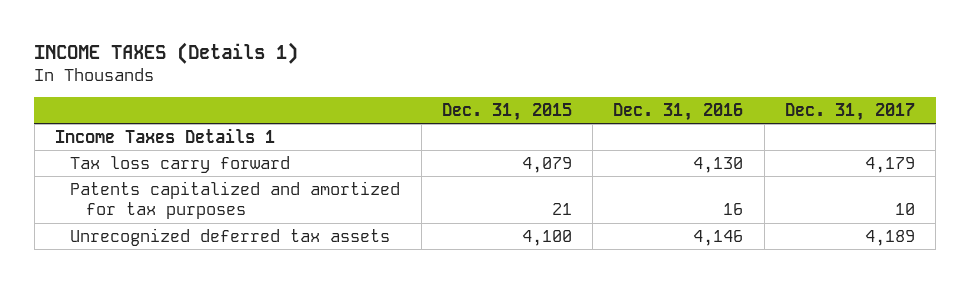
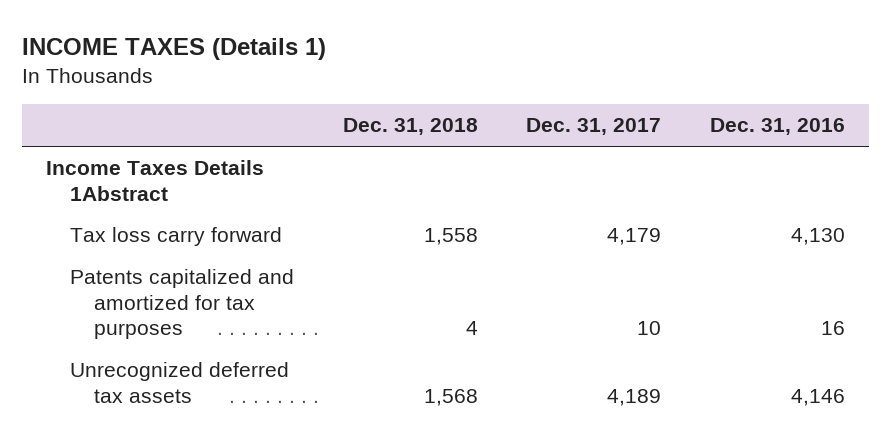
[441,102,572,121] Dec. 31, 2015 -> none
none -> [342,118,478,136] Dec. 31, 2018
[54,127,275,143] Income Taxes Details 1 -> [46,160,265,201] Income Taxes Details 1Abstract

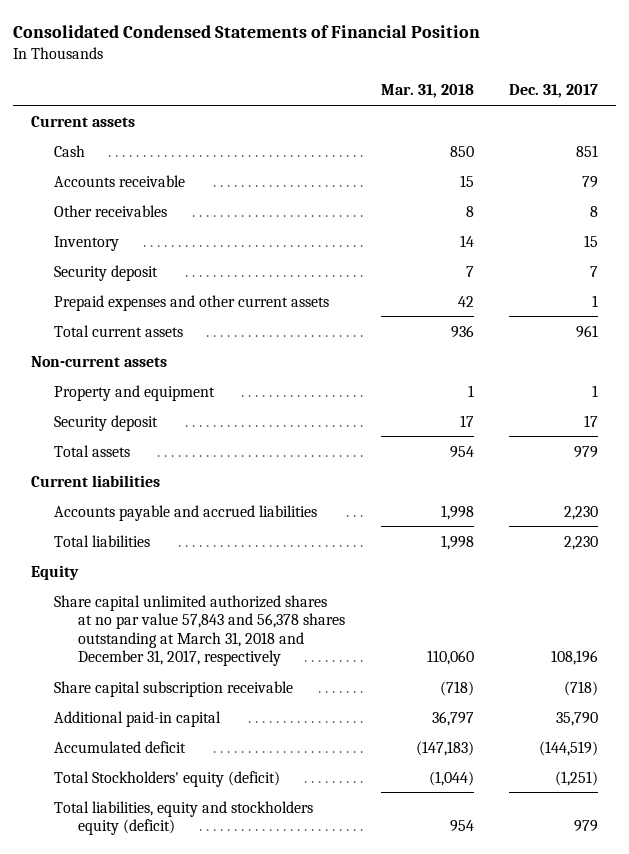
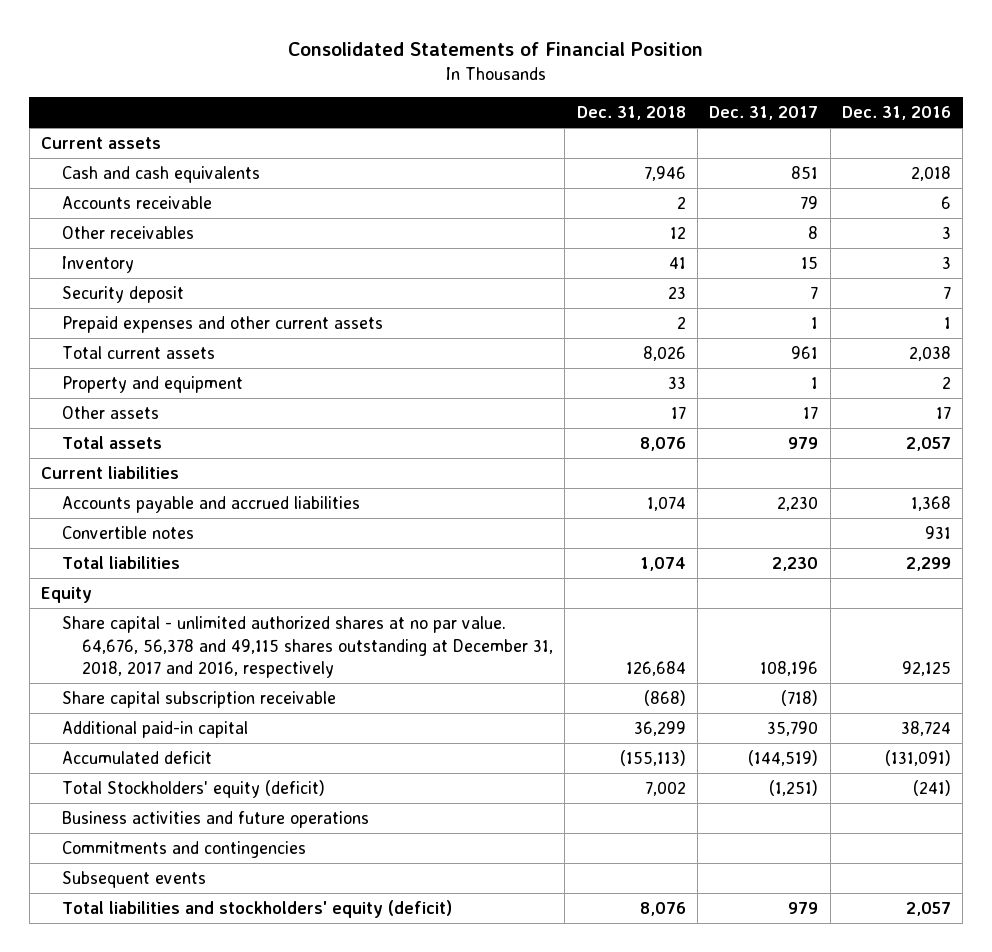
[13,24,481,38] Consolidated Condensed Statements of Financial Position -> [288,42,704,57] Consolidated Statements of Financial Position
[380,84,474,99] Mar. 31, 2018 -> none
none -> [576,106,686,121] Dec. 31, 2018
none -> [842,106,952,121] Dec. 31, 2016
[54,144,86,157] Cash -> [61,166,260,184] Cash and cash equivalents
[30,355,167,367] Non-current assets -> none
[54,414,159,431] Security deposit -> none
none -> [61,406,159,420] Other assets
none -> [61,526,194,540] Convertible notes
[54,594,346,667] Share capital unlimited authorized shares at no par value 57,843 and 56,378 shares outstanding at March 31, 2018 and December 31, 2017, respectively -> [61,616,554,679] Share capital - unlimited authorized shares at no par value. 64,676, 56,378 and 49,115 shares outstanding at December 31, 2018, 2017 and 2016, respectively
none -> [61,811,369,829] Business activities and future operations
none -> [61,841,306,859] Commitments and contingencies
none -> [61,871,206,889] Subsequent events
[54,800,314,836] Total liabilities, equity and stockholders equity (deficit) -> [61,900,452,919] Total liabilities and stockholders' equity (deficit)

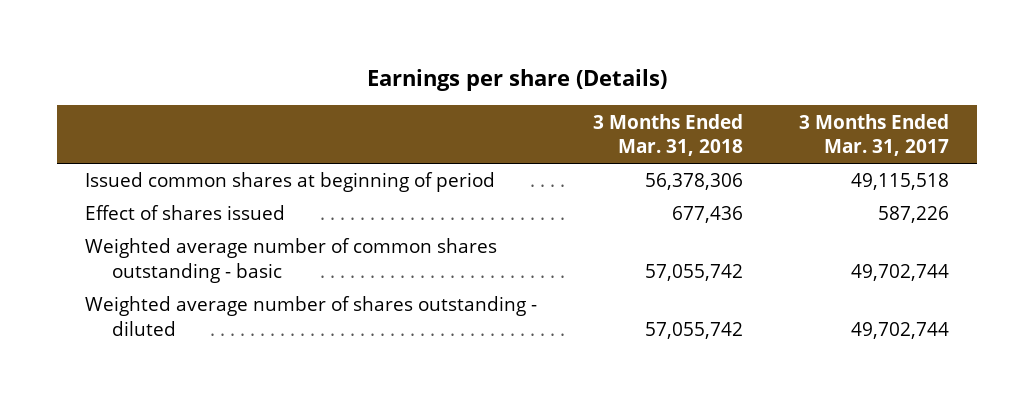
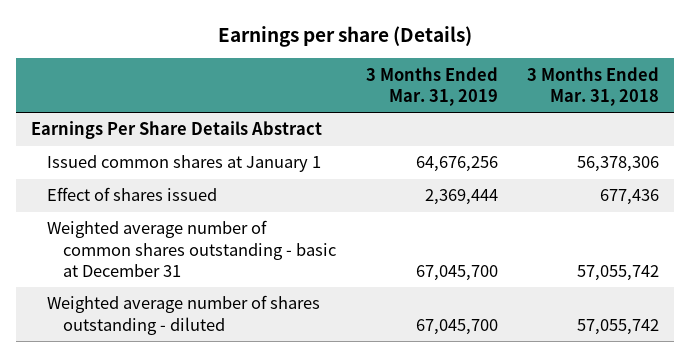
[798,113,949,157] 3 Months Ended Mar. 31, 2017 -> none
none -> [365,66,498,107] 3 Months Ended Mar. 31, 2019
none -> [31,121,323,140] Earnings Per Share Details Abstract
[84,172,495,193] Issued common shares at beginning of period -> [47,155,322,173] Issued common shares at January 1
[84,238,497,283] Weighted average number of common shares outstanding - basic -> [47,220,337,278] Weighted average number of common shares outstanding - basic at December 31

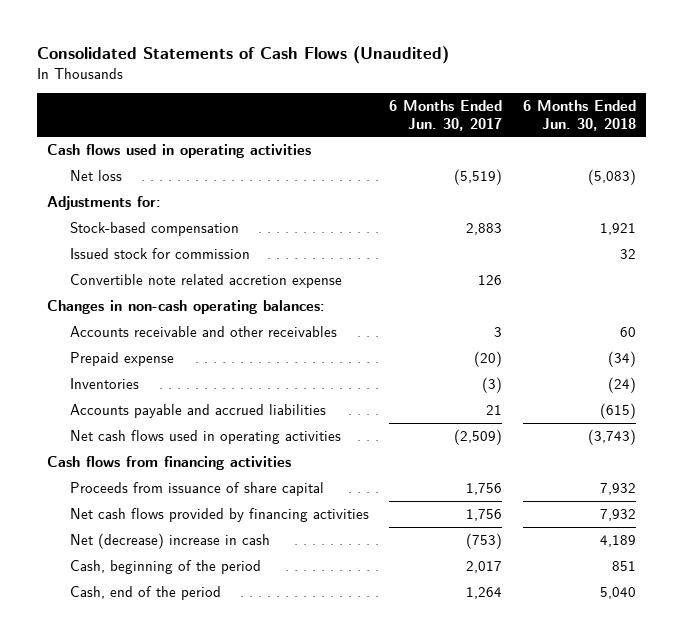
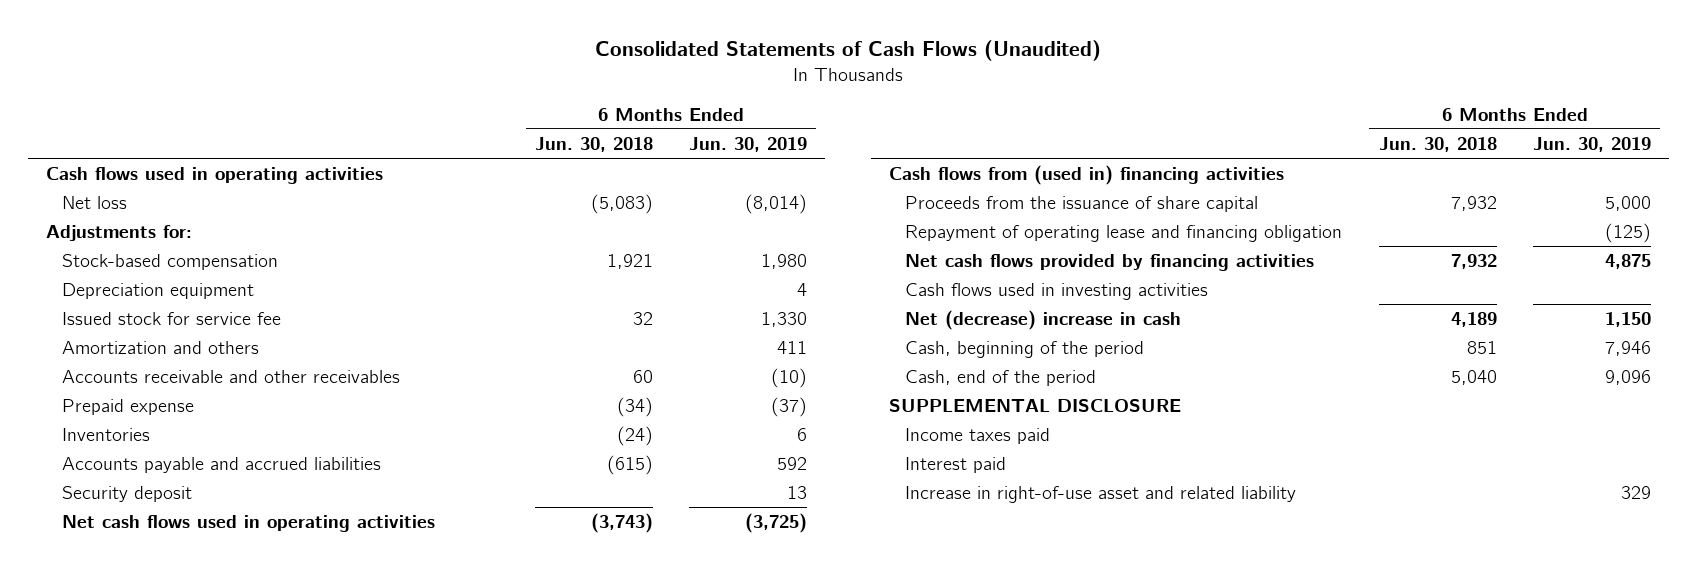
[389,100,503,131] 6 Months Ended Jun. 30, 2017 -> none
none -> [689,136,808,152] Jun. 30, 2019
[69,273,342,288] Convertible note related accretion expense -> none
[46,299,325,314] Changes in non-cash operating balances: -> none
none -> [61,282,254,299] Depreciation equipment
[69,247,250,259] Issued stock for commission -> [61,311,281,325] Issued stock for service fee
none -> [61,340,259,354] Amortization and others
none -> [61,485,192,502] Security deposit
[46,455,291,470] Cash flows from financing activities -> [889,164,1285,185] Cash flows from (used in) financing activities
[69,481,324,496] Proceeds from issuance of share capital -> [905,195,1259,212] Proceeds from the issuance of share capital
none -> [905,224,1343,242] Repayment of operating lease and financing obligation
none -> [905,282,1209,300] Cash flows used in investing activities
none -> [889,398,1182,412] SUPPLEMENTAL DISCLOSURE
none -> [905,427,1051,444] Income taxes paid
none -> [905,456,1007,473] Interest paid
none -> [905,485,1297,503] Increase in right-of-use asset and related liability

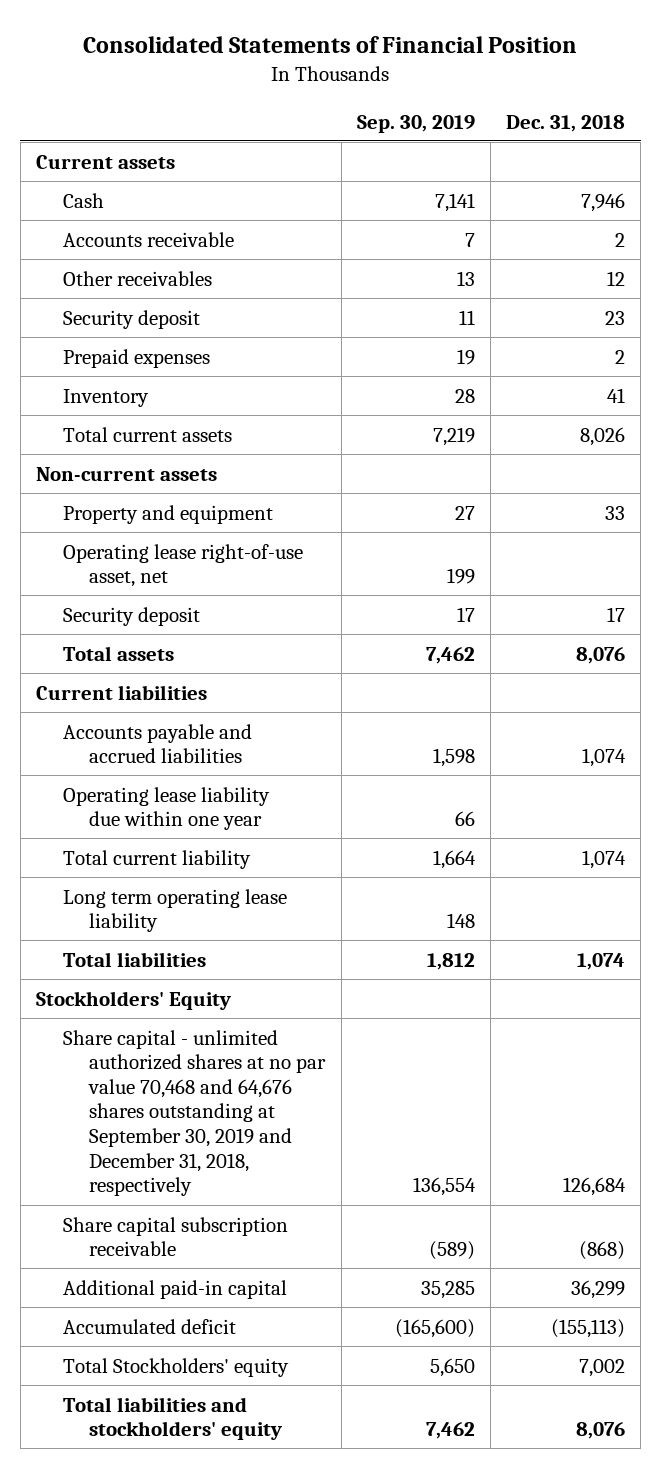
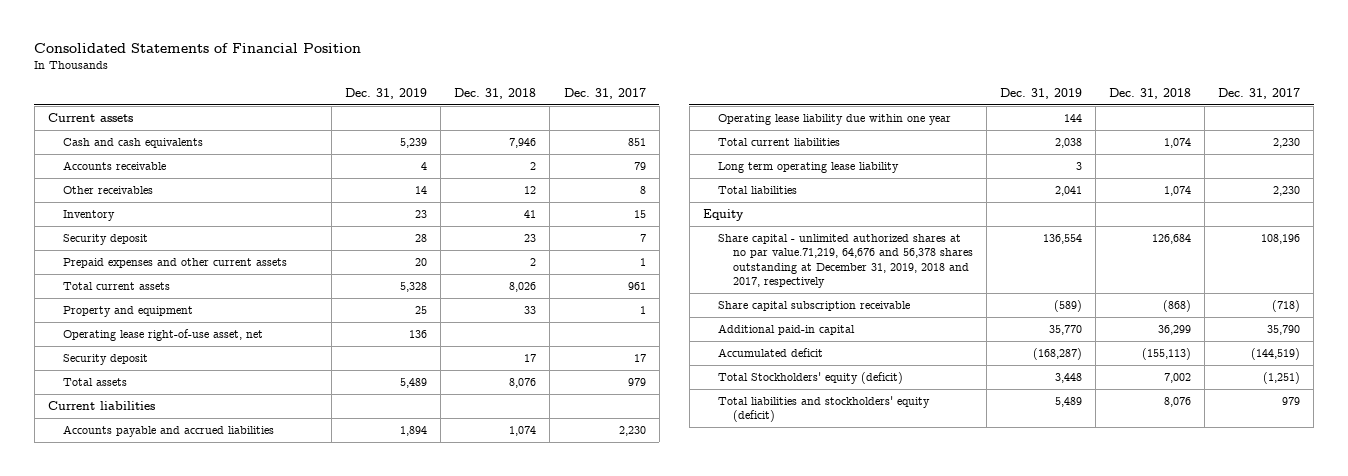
[356,114,475,133] Sep. 30, 2019 -> none
none -> [345,88,428,100] Dec. 31, 2019
none -> [563,88,646,100] Dec. 31, 2017
[62,192,104,208] Cash -> [63,137,204,148] Cash and cash equivalents
[62,348,210,368] Prepaid expenses -> none
[62,309,200,329] Security deposit -> [63,233,149,245] Security deposit
none -> [63,257,288,268] Prepaid expenses and other current assets
[35,466,217,481] Non-current assets -> none
[62,849,251,869] Total current liability -> [717,137,840,146] Total current liabilities
[35,990,231,1010] Stockholders' Equity -> [702,208,744,221] Equity
[62,1029,327,1197] Share capital - unlimited authorized shares at no par value 70,468 and 64,676 shares outstanding at September 30, 2019 and December 31, 2018, respectively -> [717,233,974,289] Share capital - unlimited authorized shares at no par value.71,219, 64,676 and 56,378 shares outstanding at December 31, 2019, 2018 and 2017, respectively
[62,1357,289,1377] Total Stockholders' equity -> [717,371,903,384] Total Stockholders' equity (deficit)
[62,1396,283,1441] Total liabilities and stockholders' equity -> [717,395,930,423] Total liabilities and stockholders' equity (deficit)

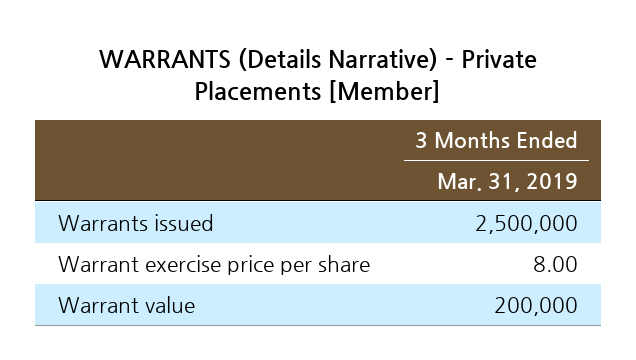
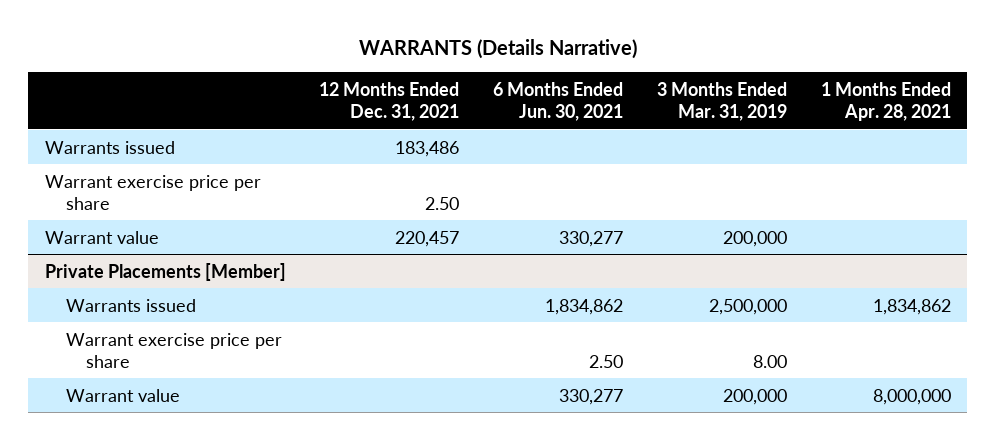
[98,47,537,103] WARRANTS (Details Narrative) - Private Placements [Member] -> [358,38,637,59] WARRANTS (Details Narrative)
none -> [319,81,460,121] 12 Months Ended Dec. 31, 2021
none -> [493,81,624,121] 6 Months Ended Jun. 30, 2021
none -> [820,81,951,121] 1 Months Ended Apr. 28, 2021
none -> [44,140,175,154] Warrants issued
none -> [44,174,261,210] Warrant exercise price per share
none -> [44,230,159,244] Warrant value
none -> [44,262,286,281] Private Placements [Member]

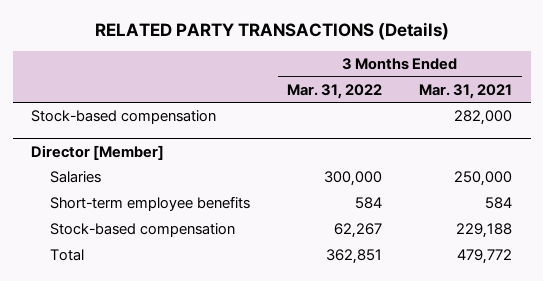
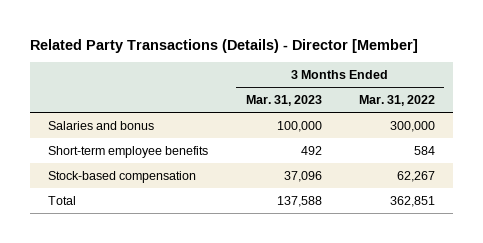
[94,22,449,41] RELATED PARTY TRANSACTIONS (Details) -> [29,38,418,53] Related Party Transactions (Details) - Director [Member]
[419,83,513,99] Mar. 31, 2021 -> none
none -> [245,94,322,106] Mar. 31, 2023
[31,110,217,125] Stock-based compensation -> none
[31,144,165,160] Director [Member] -> none
[49,171,101,184] Salaries -> [48,120,155,130] Salaries and bonus

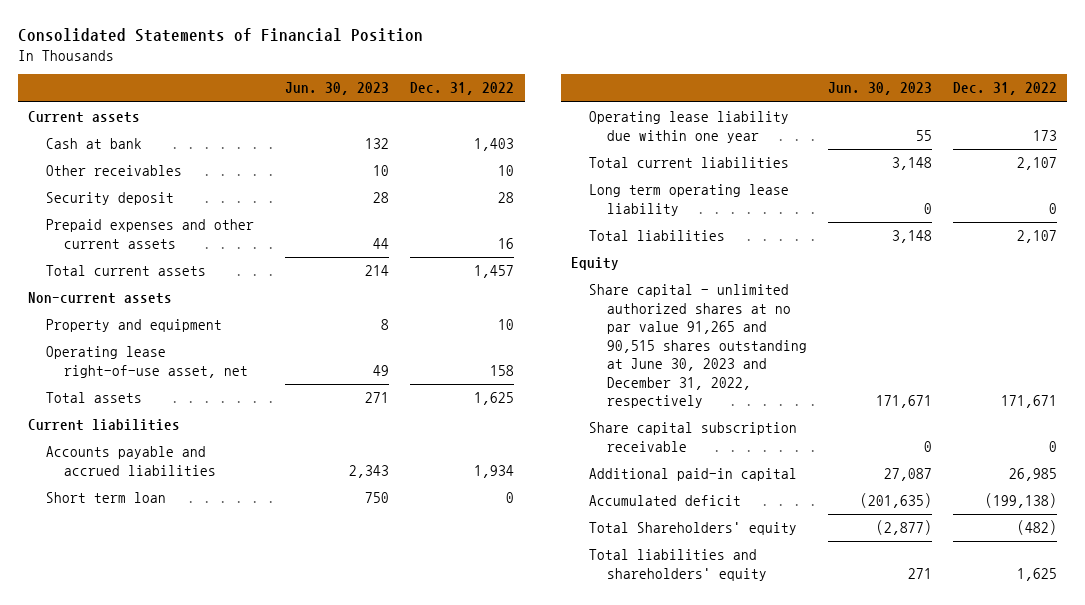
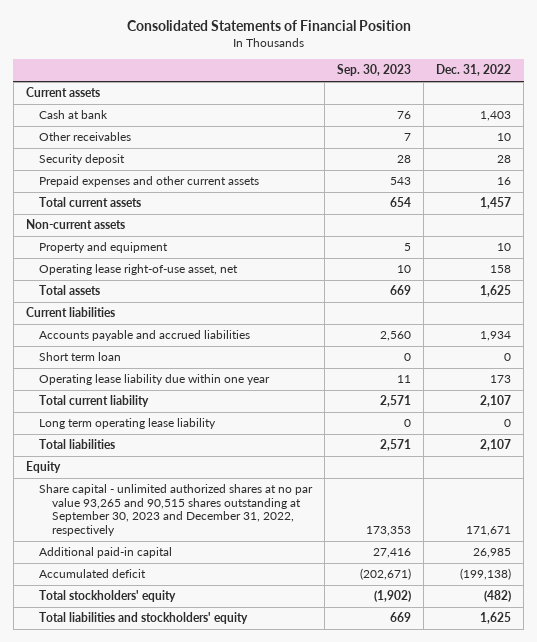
[285,82,390,96] Jun. 30, 2023 -> none
none -> [337,64,412,77] Sep. 30, 2023
[589,157,790,169] Total current liabilities -> [38,395,149,408] Total current liability
[589,422,798,452] Share capital subscription receivable -> none
[589,284,807,409] Share capital - unlimited authorized shares at no par value 91,265 and 90,515 shares outstanding at June 30, 2023 and December 31, 2022, respectively -> [38,484,313,536] Share capital - unlimited authorized shares at no par value 93,265 and 90,515 shares outstanding at September 30, 2023 and December 31, 2022, respectively
[589,522,798,536] Total Shareholders' equity -> [38,590,176,603] Total stockholders' equity
[589,549,767,581] Total liabilities and shareholders' equity -> [38,612,248,625] Total liabilities and stockholders' equity

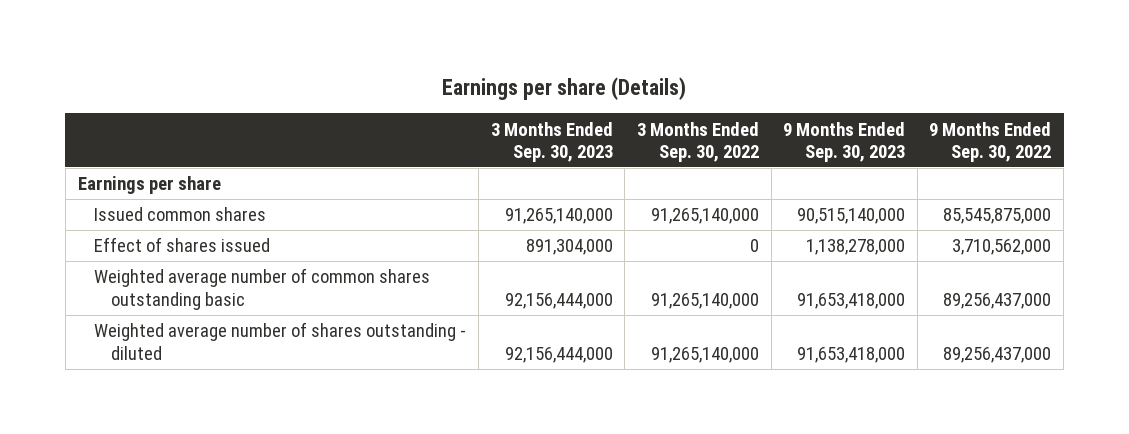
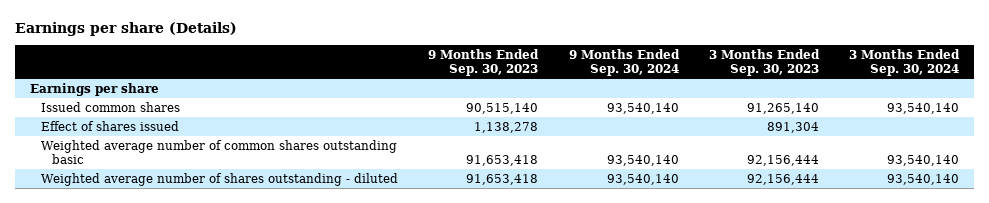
[636,121,759,162] 3 Months Ended Sep. 30, 2022 -> none
[929,121,1052,162] 9 Months Ended Sep. 30, 2022 -> none
none -> [568,48,680,77] 9 Months Ended Sep. 30, 2024
none -> [849,48,961,77] 3 Months Ended Sep. 30, 2024
[504,208,613,225] 91,265,140,000 -> [746,102,819,114] 91,265,140
[797,208,906,225] 90,515,140,000 -> [466,102,539,114] 90,515,140
[525,239,613,256] 891,304,000 -> [766,121,819,133] 891,304
[806,239,906,256] 1,138,278,000 -> [474,121,539,133] 1,138,278
[504,292,613,309] 92,156,444,000 -> [746,155,819,167] 92,156,444
[797,292,906,309] 91,653,418,000 -> [466,155,539,167] 91,653,418
[504,346,613,363] 92,156,444,000 -> [746,173,819,185] 92,156,444
[797,346,906,363] 91,653,418,000 -> [466,173,539,185] 91,653,418

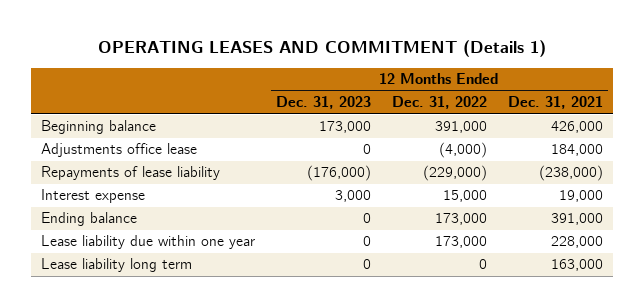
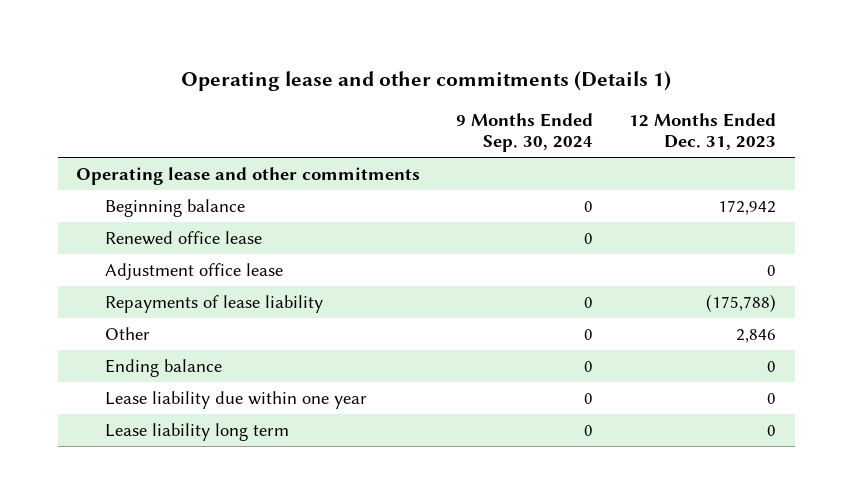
[97,40,546,58] OPERATING LEASES AND COMMITMENT (Details 1) -> [181,71,672,92] Operating lease and other commitments (Details 1)
[391,96,487,110] Dec. 31, 2022 -> none
[507,96,603,110] Dec. 31, 2021 -> none
none -> [456,113,594,153] 9 Months Ended Sep. 30, 2024
[41,189,146,204] Interest expense -> none
none -> [75,166,420,185] Operating lease and other commitments
[319,121,372,134] 173,000 -> [718,199,777,215] 172,942
none -> [104,230,262,245] Renewed office lease
[41,143,198,158] Adjustments office lease -> [104,262,283,280] Adjustment office lease
[307,165,372,182] (176,000) -> [706,293,777,312] (175,788)
none -> [104,326,150,340] Other

